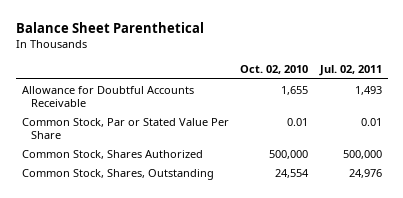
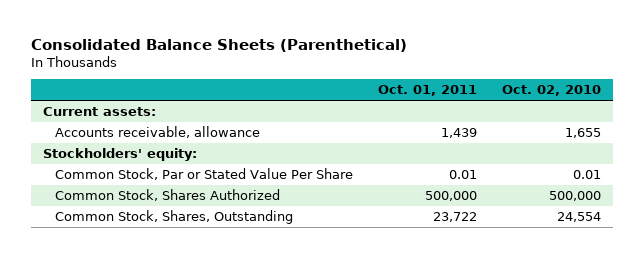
[15,22,204,34] Balance Sheet Parenthetical -> [30,39,407,53] Consolidated Balance Sheets (Parenthetical)
[318,65,382,77] Jul. 02, 2011 -> none
none -> [378,85,478,97] Oct. 01, 2011
none -> [42,106,156,116] Current assets:
[21,85,194,107] Allowance for Doubtful Accounts Receivable -> [55,125,261,138] Accounts receivable, allowance
none -> [42,147,197,161] Stockholders' equity:

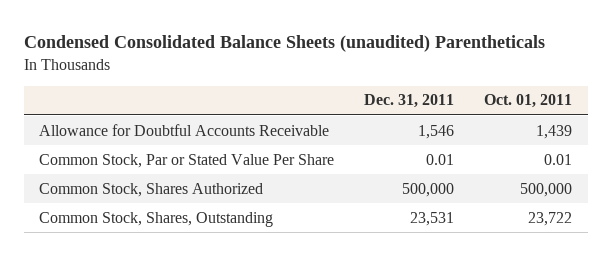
[30,39,407,53] Consolidated Balance Sheets (Parenthetical) -> [23,35,545,53] Condensed Consolidated Balance Sheets (unaudited) Parentheticals
[501,85,601,97] Oct. 02, 2010 -> none
none -> [364,94,455,109] Dec. 31, 2011
[42,106,156,116] Current assets: -> none
[42,147,197,161] Stockholders' equity: -> none
[55,125,261,138] Accounts receivable, allowance -> [39,123,330,136] Allowance for Doubtful Accounts Receivable

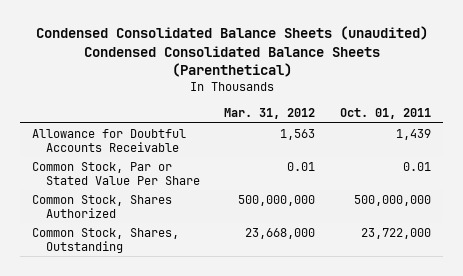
[23,35,545,53] Condensed Consolidated Balance Sheets (unaudited) Parentheticals -> [35,26,428,78] Condensed Consolidated Balance Sheets (unaudited) Condensed Consolidated Balance Sheets (Parenthetical)
[364,94,455,109] Dec. 31, 2011 -> none
none -> [224,108,316,120] Mar. 31, 2012
[520,182,573,197] 500,000 -> [353,195,431,207] 500,000,000
[528,211,573,226] 23,722 -> [360,228,431,240] 23,722,000

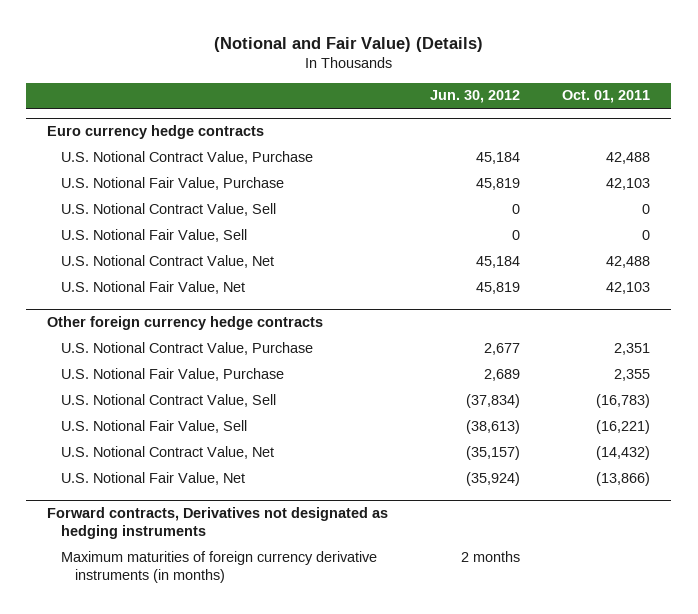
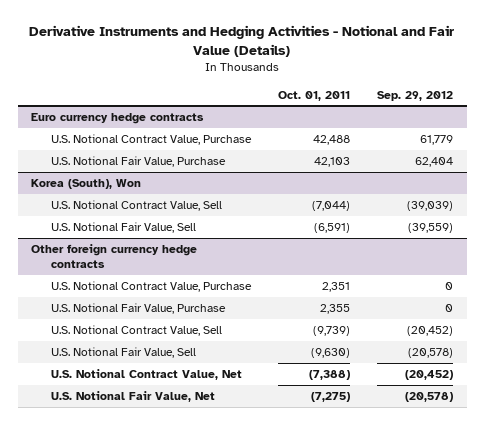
[213,36,483,52] (Notional and Fair Value) (Details) -> [29,25,455,58] Derivative Instruments and Hedging Activities - Notional and Fair Value (Details)
[430,90,521,104] Jun. 30, 2012 -> none
none -> [377,90,454,101] Sep. 29, 2012
[61,254,275,268] U.S. Notional Contract Value, Net -> none
[61,280,246,294] U.S. Notional Fair Value, Net -> none
none -> [31,178,142,189] Korea (South), Won
[642,203,651,214] 0 -> [311,200,350,211] (7,044)
[642,229,651,240] 0 -> [313,222,350,233] (6,591)
[47,506,389,540] Forward contracts, Derivatives not designated as hedging instruments -> none
[61,550,378,584] Maximum maturities of foreign currency derivative instruments (in months) -> none
[596,393,651,408] (16,783) -> [312,325,350,336] (9,739)
[596,419,651,434] (16,221) -> [310,347,350,358] (9,630)
[596,445,651,460] (14,432) -> [308,369,350,380] (7,388)
[596,471,651,486] (13,866) -> [310,391,350,402] (7,275)

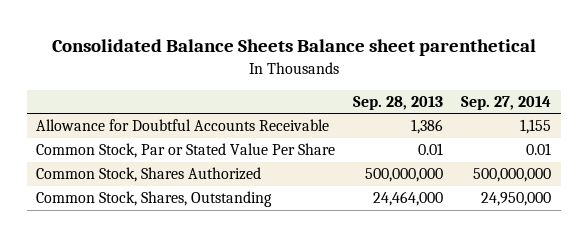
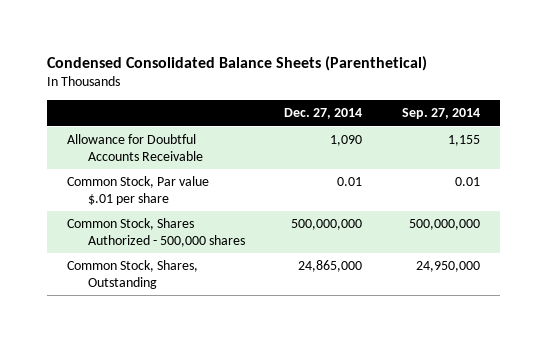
[51,38,536,56] Consolidated Balance Sheets Balance sheet parenthetical -> [46,55,427,71] Condensed Consolidated Balance Sheets (Parenthetical)
[353,95,444,110] Sep. 28, 2013 -> none
none -> [284,108,363,120] Dec. 27, 2014
[36,143,336,159] Common Stock, Par or Stated Value Per Share -> [66,176,209,206] Common Stock, Par value $.01 per share
[36,167,262,183] Common Stock, Shares Authorized -> [66,218,245,248] Common Stock, Shares Authorized - 500,000 shares

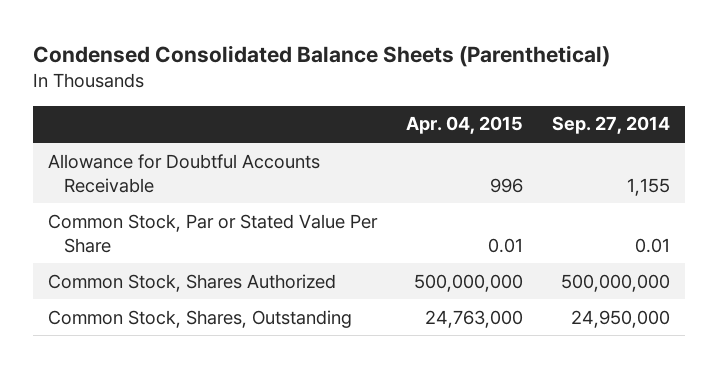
[284,108,363,120] Dec. 27, 2014 -> none
none -> [405,116,523,135] Apr. 04, 2015
[66,176,209,206] Common Stock, Par value $.01 per share -> [47,213,378,253] Common Stock, Par or Stated Value Per Share
[66,218,245,248] Common Stock, Shares Authorized - 500,000 shares -> [47,273,336,292] Common Stock, Shares Authorized

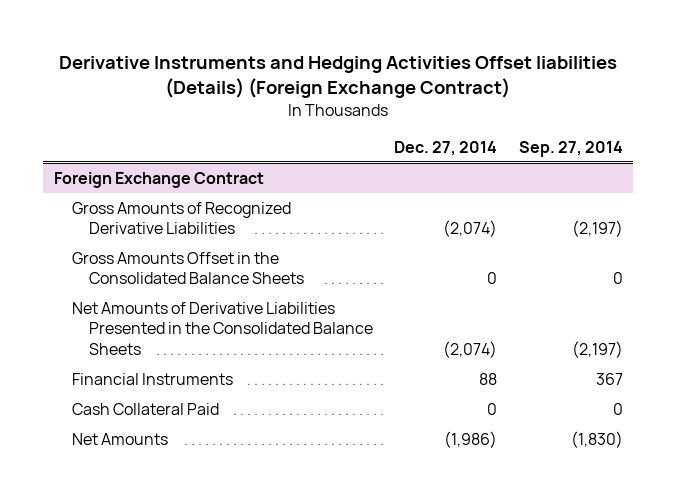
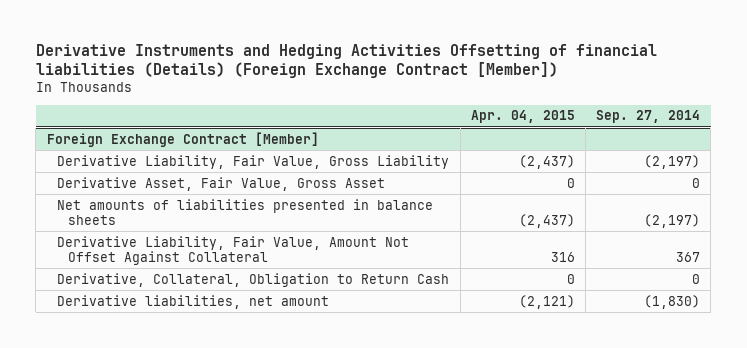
[59,55,618,98] Derivative Instruments and Hedging Activities Offset liabilities (Details) (Foreign Exchange Contract) -> [35,43,657,79] Derivative Instruments and Hedging Activities Offsetting of financial liabilities (Details) (Foreign Exchange Contract [Member])
[394,140,498,156] Dec. 27, 2014 -> none
none -> [470,110,575,124] Apr. 04, 2015
[54,171,265,188] Foreign Exchange Contract -> [46,131,319,147] Foreign Exchange Contract [Member]
[71,201,291,235] Gross Amounts of Recognized Derivative Liabilities -> [57,154,450,169] Derivative Liability, Fair Value, Gross Liability
[71,251,304,285] Gross Amounts Offset in the Consolidated Balance Sheets -> [57,176,386,191] Derivative Asset, Fair Value, Gross Asset
[71,301,373,355] Net Amounts of Derivative Liabilities Presented in the Consolidated Balance Sheets -> [57,198,434,225] Net amounts of liabilities presented in balance sheets
[71,372,233,385] Financial Instruments -> [57,235,410,265] Derivative Liability, Fair Value, Amount Not Offset Against Collateral
[71,402,219,415] Cash Collateral Paid -> [57,272,450,287] Derivative, Collateral, Obligation to Return Cash
[71,432,168,445] Net Amounts -> [57,294,330,309] Derivative liabilities, net amount

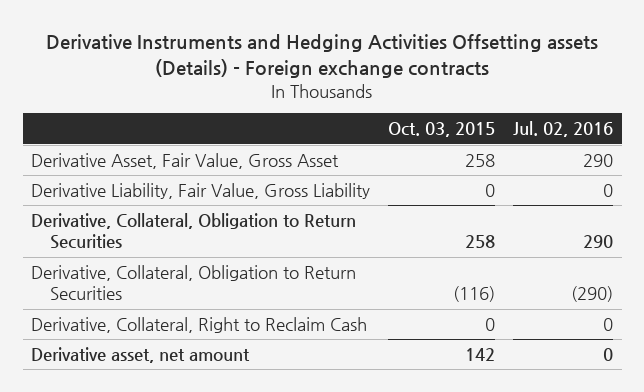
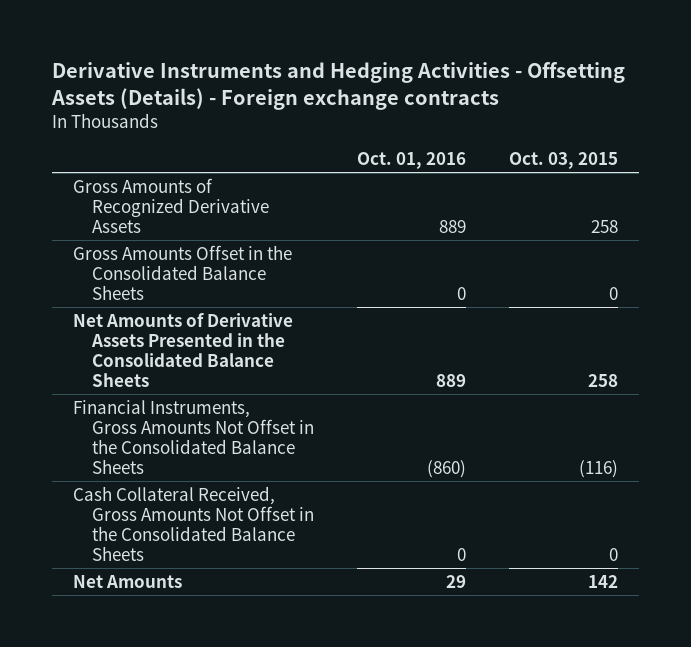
[46,34,599,79] Derivative Instruments and Hedging Activities Offsetting assets (Details) - Foreign exchange contracts -> [50,62,625,111] Derivative Instruments and Hedging Activities - Offsetting Assets (Details) - Foreign exchange contracts
[512,121,613,138] Jul. 02, 2016 -> none
none -> [356,152,466,170] Oct. 01, 2016
[31,153,340,170] Derivative Asset, Fair Value, Gross Asset -> [73,177,270,233] Gross Amounts of Recognized Derivative Assets
[31,183,371,200] Derivative Liability, Fair Value, Gross Liability -> [73,244,293,300] Gross Amounts Offset in the Consolidated Balance Sheets
[31,213,357,250] Derivative, Collateral, Obligation to Return Securities -> [73,312,294,387] Net Amounts of Derivative Assets Presented in the Consolidated Balance Sheets
[31,265,357,301] Derivative, Collateral, Obligation to Return Securities -> [73,399,315,474] Financial Instruments, Gross Amounts Not Offset in the Consolidated Balance Sheets
[31,317,368,334] Derivative, Collateral, Right to Reclaim Cash -> [73,485,315,561] Cash Collateral Received, Gross Amounts Not Offset in the Consolidated Balance Sheets
[31,347,251,364] Derivative asset, net amount -> [73,574,183,588] Net Amounts

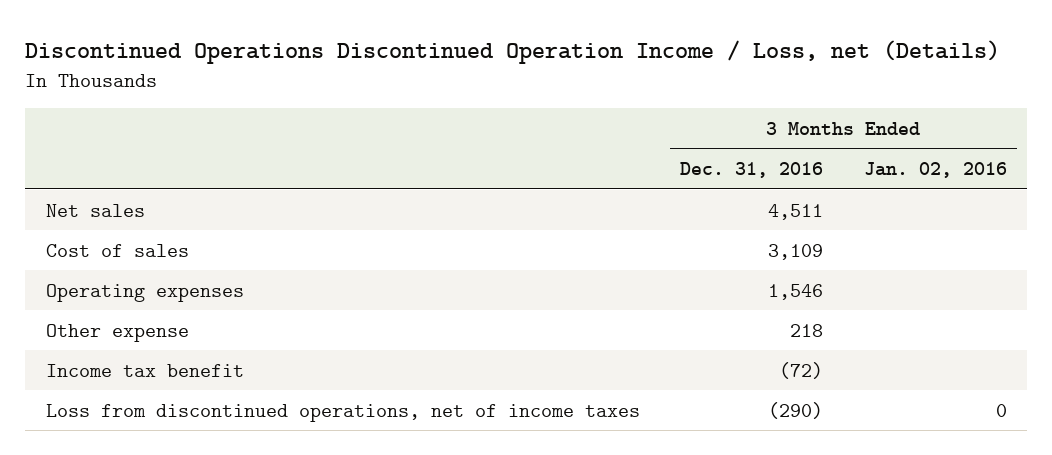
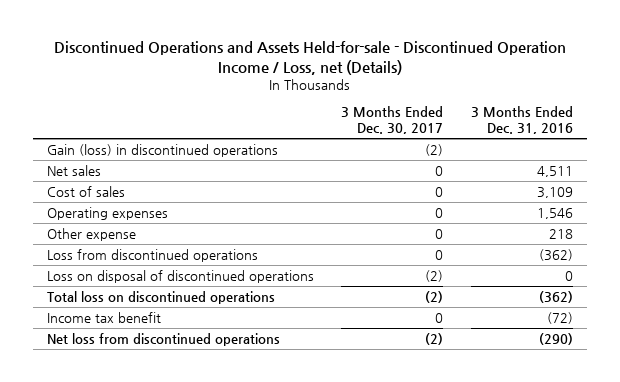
[25,40,1001,65] Discontinued Operations Discontinued Operation Income / Loss, net (Details) -> [53,41,566,75] Discontinued Operations and Assets Held-for-sale - Discontinued Operation Income / Loss, net (Details)
[863,161,1007,178] Jan. 02, 2016 -> none
none -> [341,106,444,135] 3 Months Ended Dec. 30, 2017
none -> [46,143,278,157] Gain (loss) in discontinued operations
none -> [46,248,258,262] Loss from discontinued operations
none -> [46,269,314,283] Loss on disposal of discontinued operations
none -> [46,290,275,304] Total loss on discontinued operations
[45,403,640,422] Loss from discontinued operations, net of income taxes -> [46,332,280,346] Net loss from discontinued operations

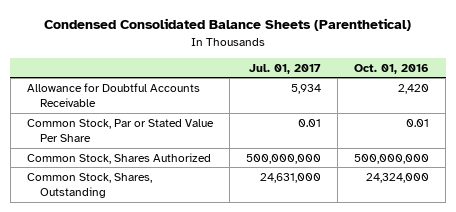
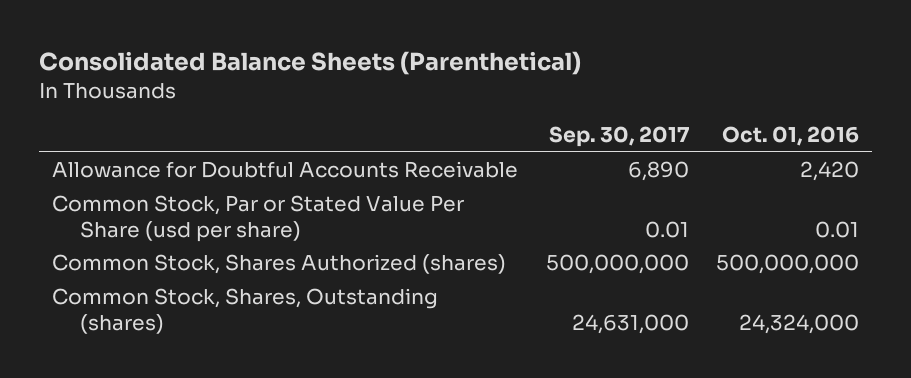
[43,18,411,32] Condensed Consolidated Balance Sheets (Parenthetical) -> [38,51,581,76] Consolidated Balance Sheets (Parenthetical)
[248,63,321,74] Jul. 01, 2017 -> none
none -> [548,126,689,148] Sep. 30, 2017
[26,118,214,143] Common Stock, Par or Stated Value Per Share -> [52,195,465,242] Common Stock, Par or Stated Value Per Share (usd per share)
[26,152,211,164] Common Stock, Shares Authorized -> [52,254,507,275] Common Stock, Shares Authorized (shares)
[26,172,152,199] Common Stock, Shares, Outstanding -> [52,288,439,334] Common Stock, Shares, Outstanding (shares)

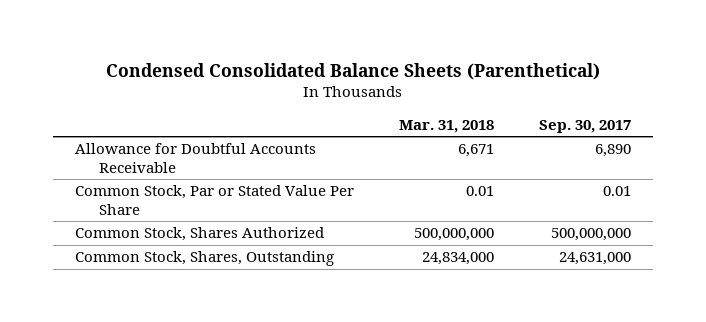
[38,51,581,76] Consolidated Balance Sheets (Parenthetical) -> [106,62,601,80] Condensed Consolidated Balance Sheets (Parenthetical)
[721,126,859,147] Oct. 01, 2016 -> none
none -> [399,119,495,133] Mar. 31, 2018
[52,195,465,242] Common Stock, Par or Stated Value Per Share (usd per share) -> [75,185,355,215] Common Stock, Par or Stated Value Per Share
[52,254,507,275] Common Stock, Shares Authorized (shares) -> [75,227,325,242] Common Stock, Shares Authorized
[52,288,439,334] Common Stock, Shares, Outstanding (shares) -> [75,251,335,267] Common Stock, Shares, Outstanding

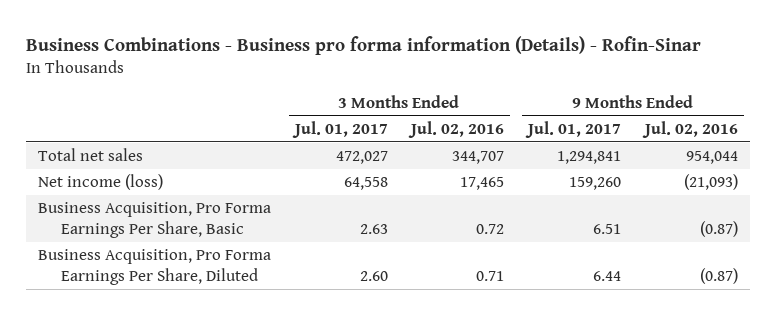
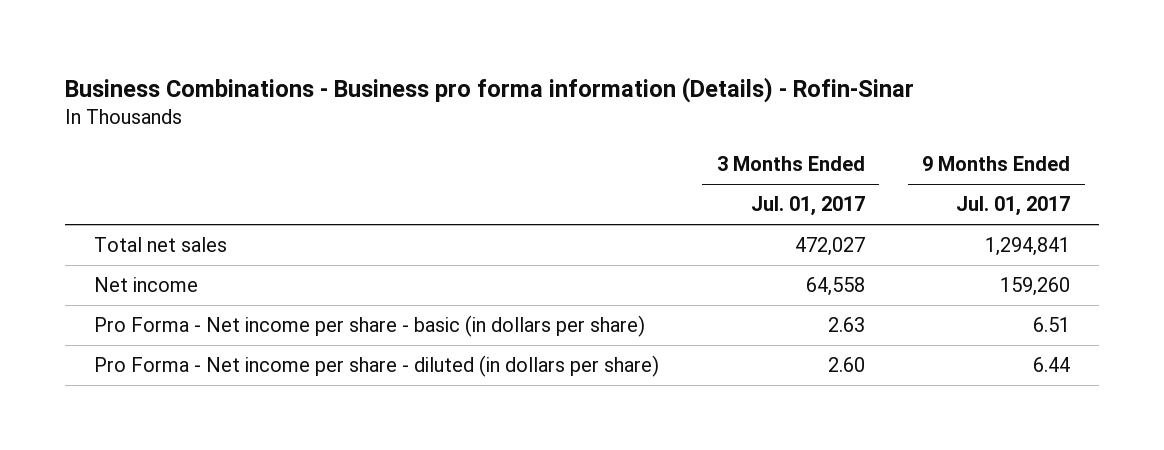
[408,120,505,138] Jul. 02, 2016 -> none
[642,120,739,138] Jul. 02, 2016 -> none
[37,174,163,191] Net income (loss) -> [93,277,198,293] Net income
[37,202,271,238] Business Acquisition, Pro Forma Earnings Per Share, Basic -> [93,315,645,338] Pro Forma - Net income per share - basic (in dollars per share)
[37,249,271,285] Business Acquisition, Pro Forma Earnings Per Share, Diluted -> [93,355,659,378] Pro Forma - Net income per share - diluted (in dollars per share)

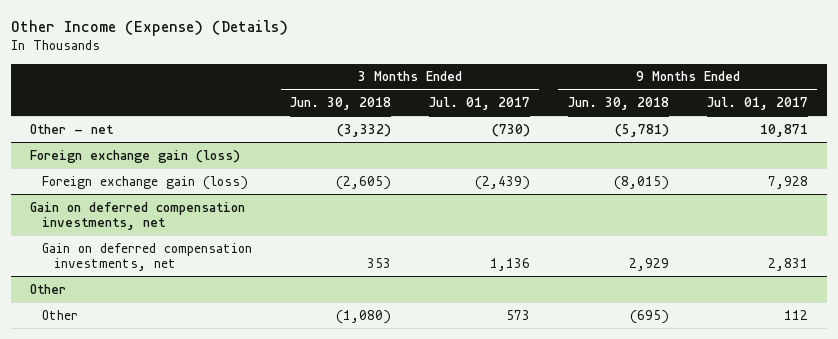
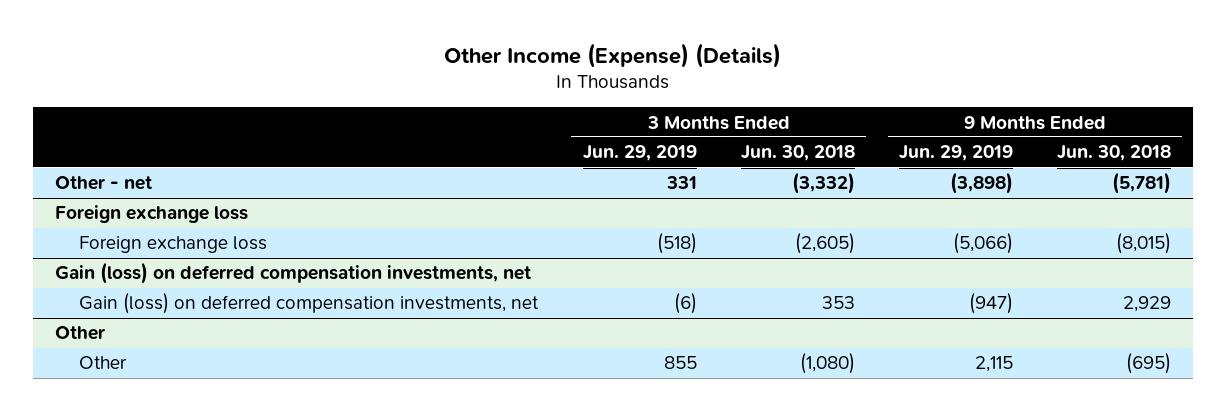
[428,97,530,111] Jul. 01, 2017 -> none
[706,97,808,111] Jul. 01, 2017 -> none
none -> [582,145,697,162] Jun. 29, 2019
none -> [898,145,1013,162] Jun. 29, 2019
[30,149,241,163] Foreign exchange gain (loss) -> [55,205,249,224] Foreign exchange loss
[42,175,249,190] Foreign exchange gain (loss) -> [79,236,268,254] Foreign exchange loss
[30,201,246,231] Gain on deferred compensation investments, net -> [55,262,532,285] Gain (loss) on deferred compensation investments, net
[42,242,253,272] Gain on deferred compensation investments, net -> [79,293,540,315] Gain (loss) on deferred compensation investments, net

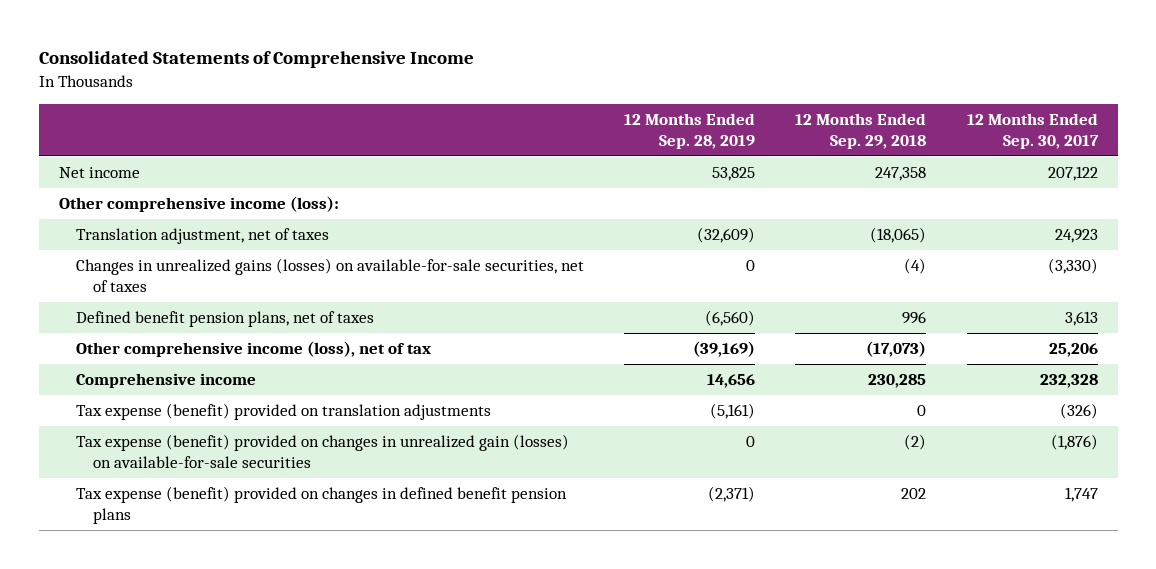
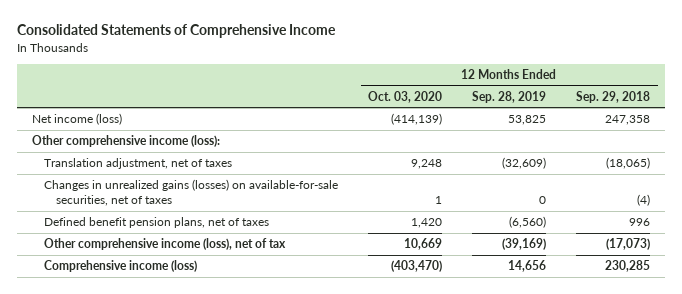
[966,112,1099,149] 12 Months Ended Sep. 30, 2017 -> none
none -> [368,90,443,103] Oct. 03, 2020
[58,167,140,179] Net income -> [31,113,122,126] Net income (loss)
[75,403,491,421] Tax expense (benefit) provided on translation adjustments -> none
[75,434,569,469] Tax expense (benefit) provided on changes in unrealized gain (losses) on available-for-sale securities -> none
[75,486,567,525] Tax expense (benefit) provided on changes in defined benefit pension plans -> none
[75,373,256,389] Comprehensive income -> [43,260,197,273] Comprehensive income (loss)

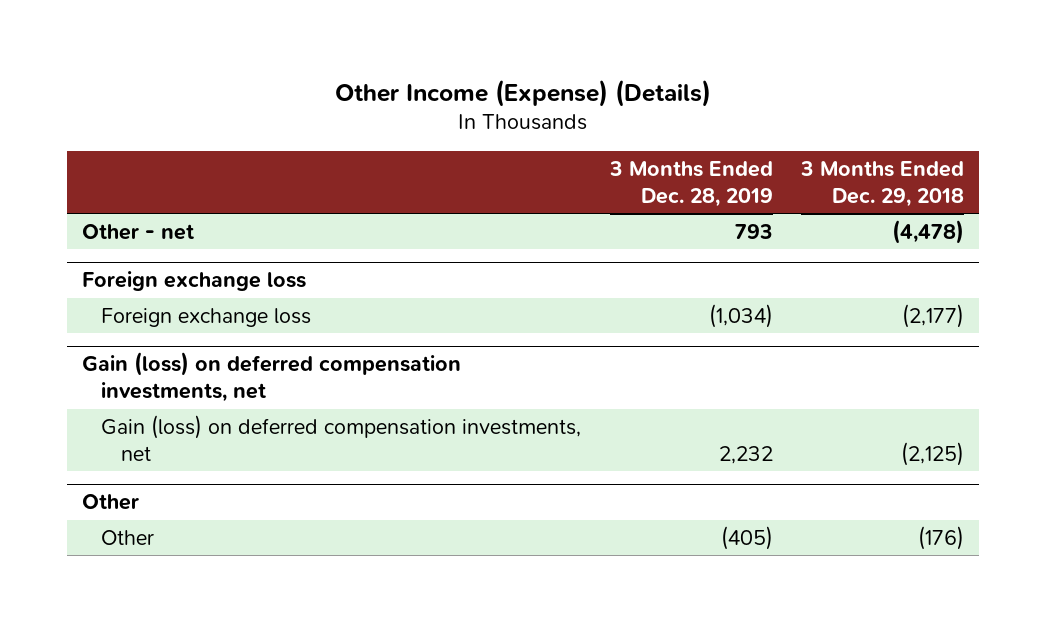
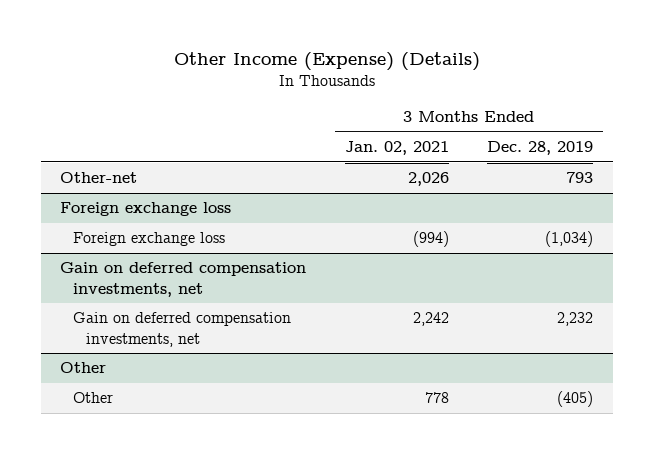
[800,160,965,207] 3 Months Ended Dec. 29, 2018 -> none
none -> [344,141,449,156] Jan. 02, 2021
[81,223,194,240] Other - net -> [60,172,138,184] Other-net
[81,352,461,403] Gain (loss) on deferred compensation investments, net -> [60,262,307,297] Gain on deferred compensation investments, net
[101,414,582,461] Gain (loss) on deferred compensation investments, net -> [73,312,292,347] Gain on deferred compensation investments, net

